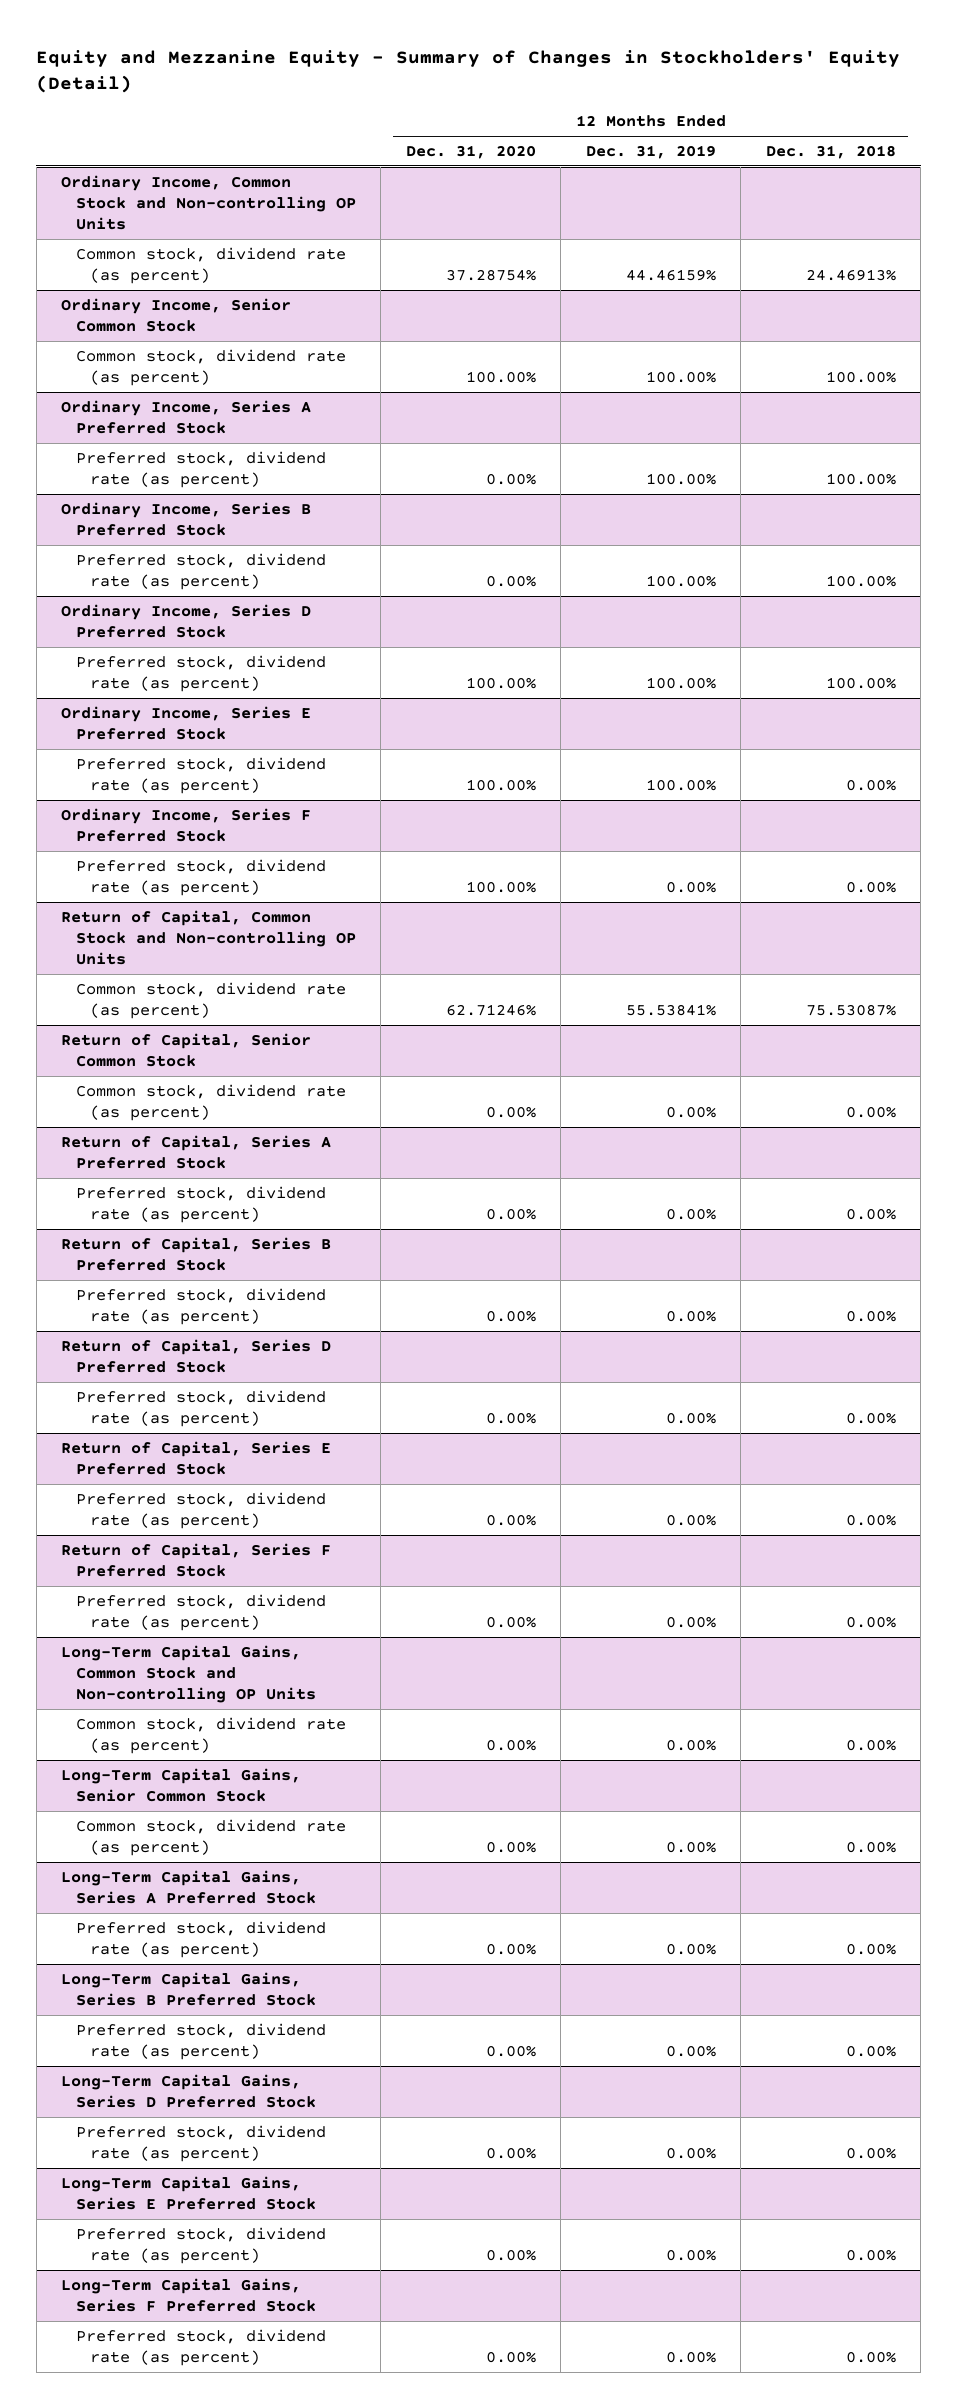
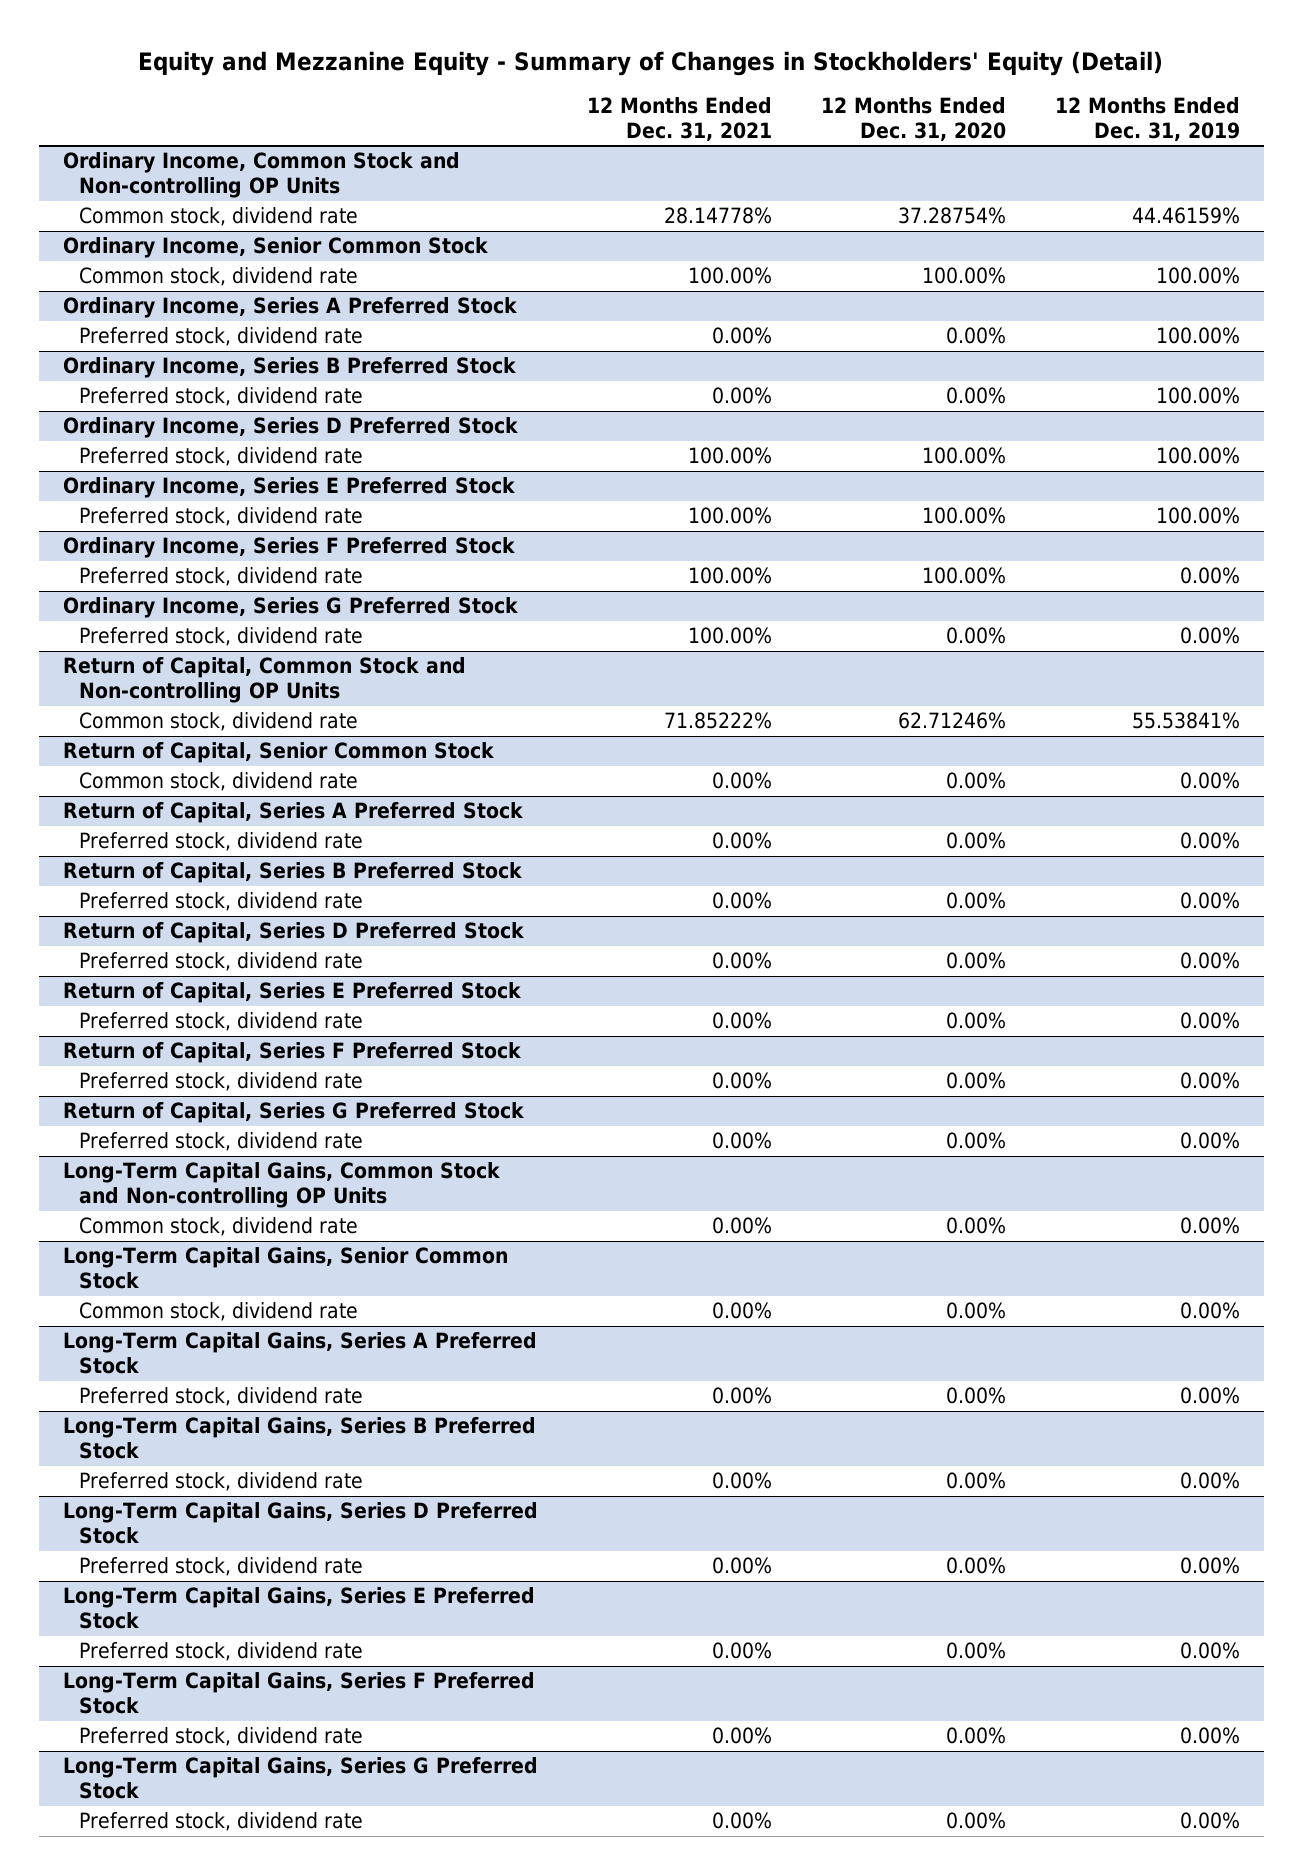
[765,145,896,160] Dec. 31, 2018 -> none
none -> [586,97,772,141] 12 Months Ended Dec. 31, 2021
[75,246,346,285] Common stock, dividend rate (as percent) -> [78,207,358,227] Common stock, dividend rate
[75,348,346,387] Common stock, dividend rate (as percent) -> [78,267,358,287] Common stock, dividend rate
[75,450,326,489] Preferred stock, dividend rate (as percent) -> [78,327,363,347] Preferred stock, dividend rate
[75,552,326,591] Preferred stock, dividend rate (as percent) -> [78,387,363,407] Preferred stock, dividend rate
[75,654,326,693] Preferred stock, dividend rate (as percent) -> [78,447,363,467] Preferred stock, dividend rate
[75,756,326,795] Preferred stock, dividend rate (as percent) -> [78,507,363,527] Preferred stock, dividend rate
[75,858,326,897] Preferred stock, dividend rate (as percent) -> [78,567,363,587] Preferred stock, dividend rate
none -> [63,597,519,619] Ordinary Income, Series G Preferred Stock
none -> [78,627,363,647] Preferred stock, dividend rate
[75,981,346,1020] Common stock, dividend rate (as percent) -> [78,712,358,732] Common stock, dividend rate
[75,1083,346,1122] Common stock, dividend rate (as percent) -> [78,772,358,792] Common stock, dividend rate
[75,1185,326,1224] Preferred stock, dividend rate (as percent) -> [78,832,363,852] Preferred stock, dividend rate
[75,1287,326,1326] Preferred stock, dividend rate (as percent) -> [78,892,363,912] Preferred stock, dividend rate
[75,1389,326,1428] Preferred stock, dividend rate (as percent) -> [78,952,363,972] Preferred stock, dividend rate
[75,1491,326,1530] Preferred stock, dividend rate (as percent) -> [78,1012,363,1032] Preferred stock, dividend rate
[75,1593,326,1632] Preferred stock, dividend rate (as percent) -> [78,1072,363,1092] Preferred stock, dividend rate
none -> [63,1102,525,1124] Return of Capital, Series G Preferred Stock
none -> [78,1132,363,1152] Preferred stock, dividend rate
[75,1716,346,1755] Common stock, dividend rate (as percent) -> [78,1217,358,1237] Common stock, dividend rate
[75,1818,346,1857] Common stock, dividend rate (as percent) -> [78,1302,358,1322] Common stock, dividend rate
[75,1920,326,1959] Preferred stock, dividend rate (as percent) -> [78,1387,363,1407] Preferred stock, dividend rate
[75,2022,326,2061] Preferred stock, dividend rate (as percent) -> [78,1472,363,1492] Preferred stock, dividend rate
[75,2124,326,2163] Preferred stock, dividend rate (as percent) -> [78,1557,363,1577] Preferred stock, dividend rate
[75,2226,326,2265] Preferred stock, dividend rate (as percent) -> [78,1642,363,1662] Preferred stock, dividend rate
[75,2328,326,2367] Preferred stock, dividend rate (as percent) -> [78,1727,363,1747] Preferred stock, dividend rate
none -> [63,1757,539,1800] Long-Term Capital Gains, Series G Preferred Stock
none -> [78,1812,363,1832] Preferred stock, dividend rate

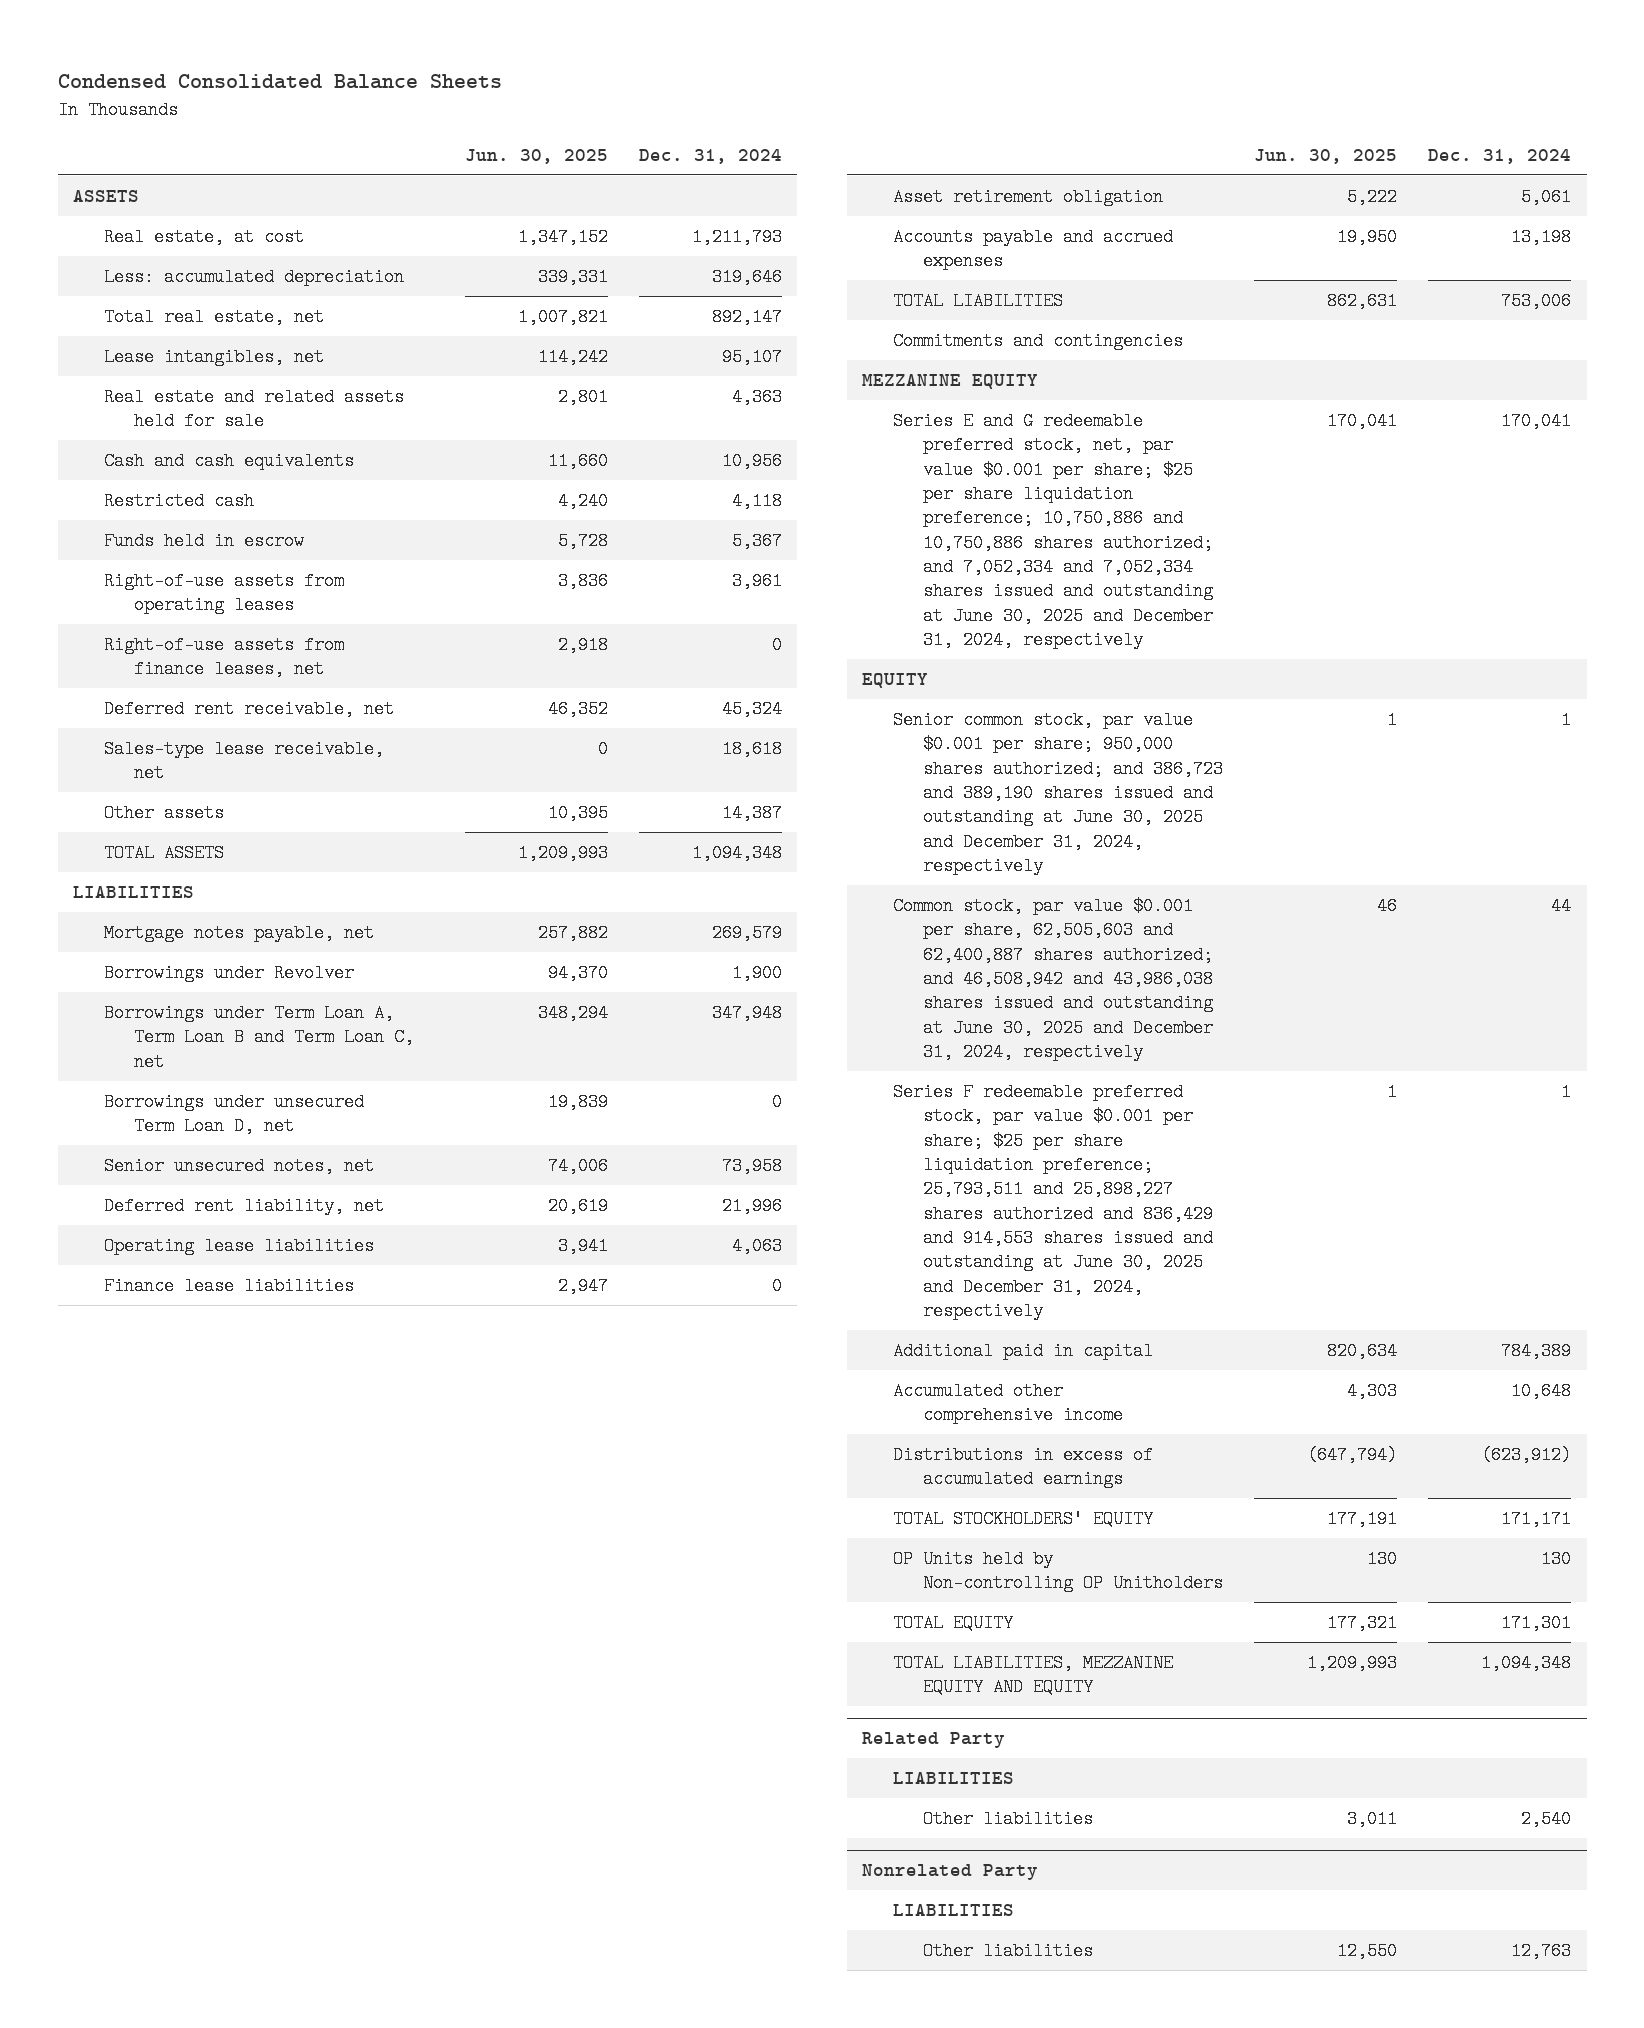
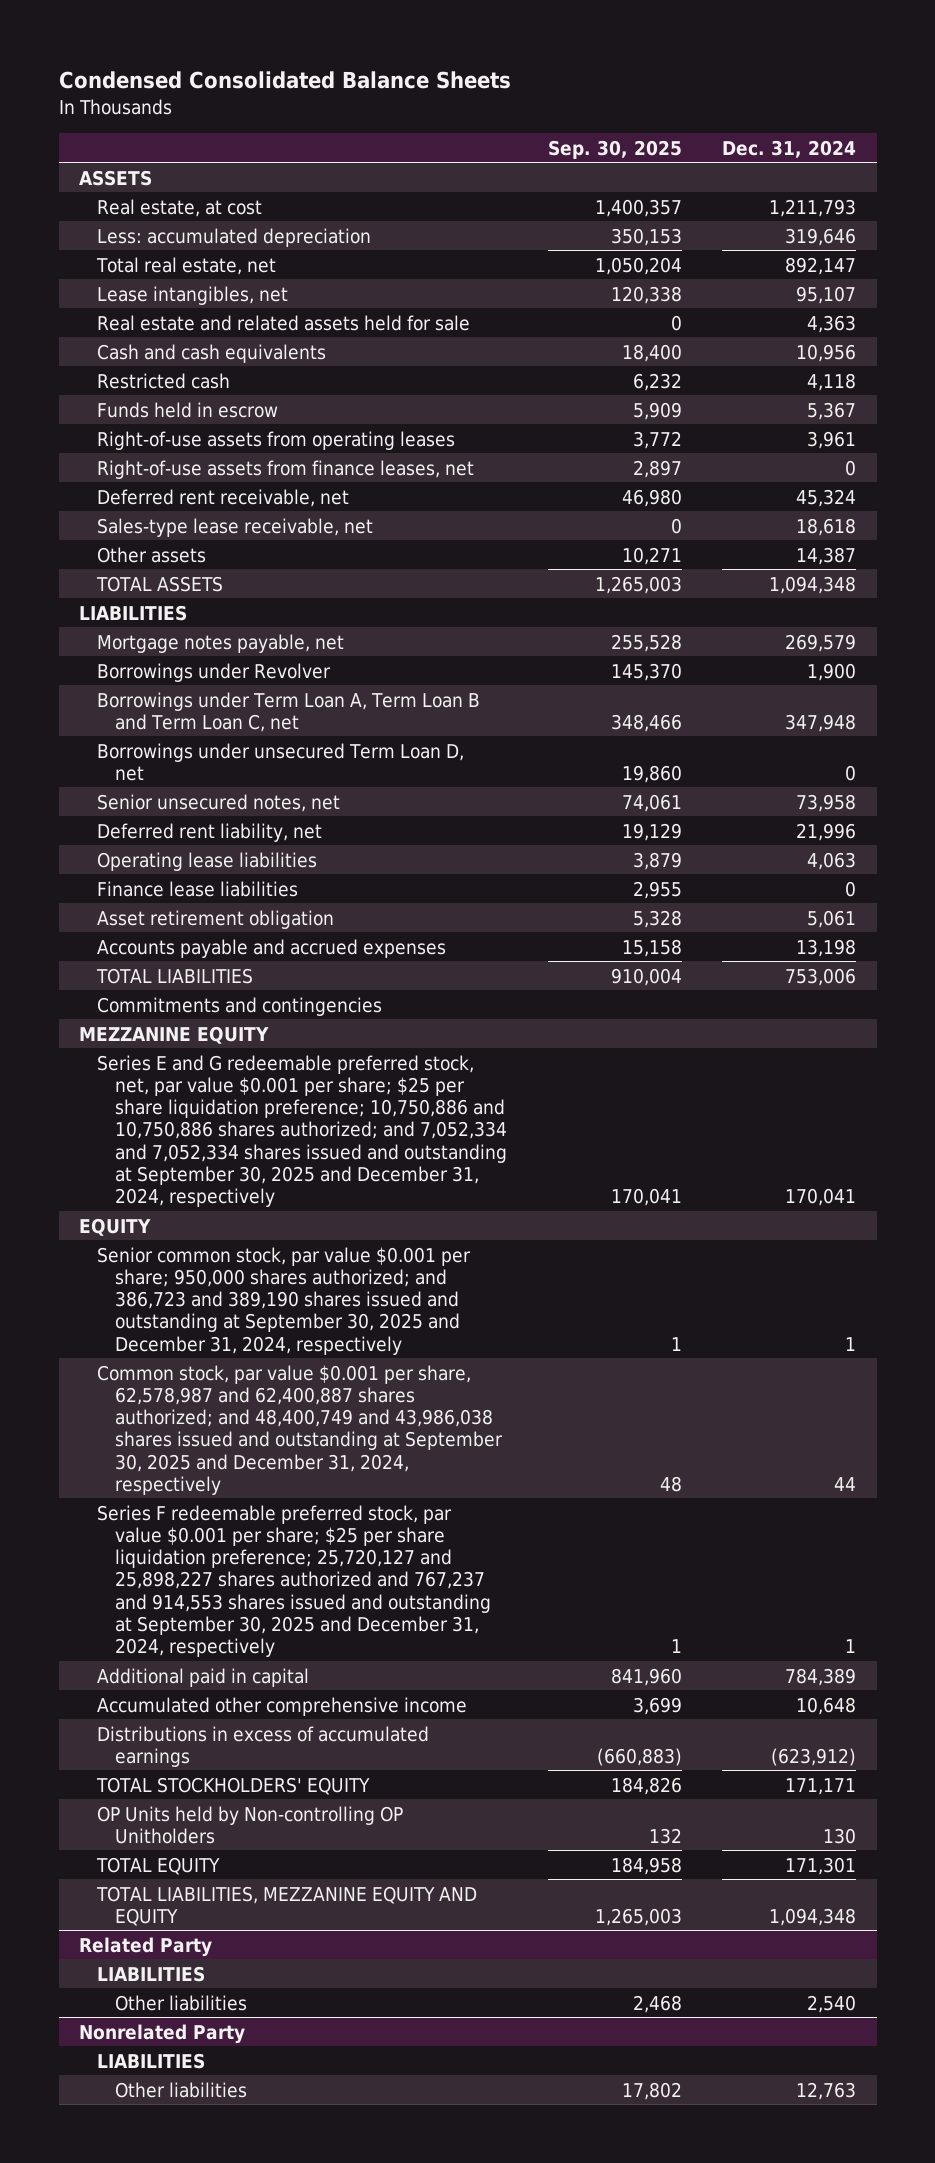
[465,148,609,164] Jun. 30, 2025 -> none
none -> [547,139,682,159] Sep. 30, 2025
[892,411,1214,649] Series E and G redeemable preferred stock, net, par value $0.001 per share; $25 per share liquidation preference; 10,750,886 and 10,750,886 shares authorized; and 7,052,334 and 7,052,334 shares issued and outstanding at June 30, 2025 and December 31, 2024, respectively -> [96,1054,508,1208] Series E and G redeemable preferred stock, net, par value $0.001 per share; $25 per share liquidation preference; 10,750,886 and 10,750,886 shares authorized; and 7,052,334 and 7,052,334 shares issued and outstanding at September 30, 2025 and December 31, 2024, respectively
[892,710,1224,875] Senior common stock, par value $0.001 per share; 950,000 shares authorized; and 386,723 and 389,190 shares issued and outstanding at June 30, 2025 and December 31, 2024, respectively -> [96,1246,471,1355] Senior common stock, par value $0.001 per share; 950,000 shares authorized; and 386,723 and 389,190 shares issued and outstanding at September 30, 2025 and December 31, 2024, respectively
[892,896,1214,1061] Common stock, par value $0.001 per share, 62,505,603 and 62,400,887 shares authorized; and 46,508,942 and 43,986,038 shares issued and outstanding at June 30, 2025 and December 31, 2024, respectively -> [96,1364,504,1495] Common stock, par value $0.001 per share, 62,578,987 and 62,400,887 shares authorized; and 48,400,749 and 43,986,038 shares issued and outstanding at September 30, 2025 and December 31, 2024, respectively
[892,1082,1214,1320] Series F redeemable preferred stock, par value $0.001 per share; $25 per share liquidation preference; 25,793,511 and 25,898,227 shares authorized and 836,429 and 914,553 shares issued and outstanding at June 30, 2025 and December 31, 2024, respectively -> [96,1504,492,1658] Series F redeemable preferred stock, par value $0.001 per share; $25 per share liquidation preference; 25,720,127 and 25,898,227 shares authorized and 767,237 and 914,553 shares issued and outstanding at September 30, 2025 and December 31, 2024, respectively

